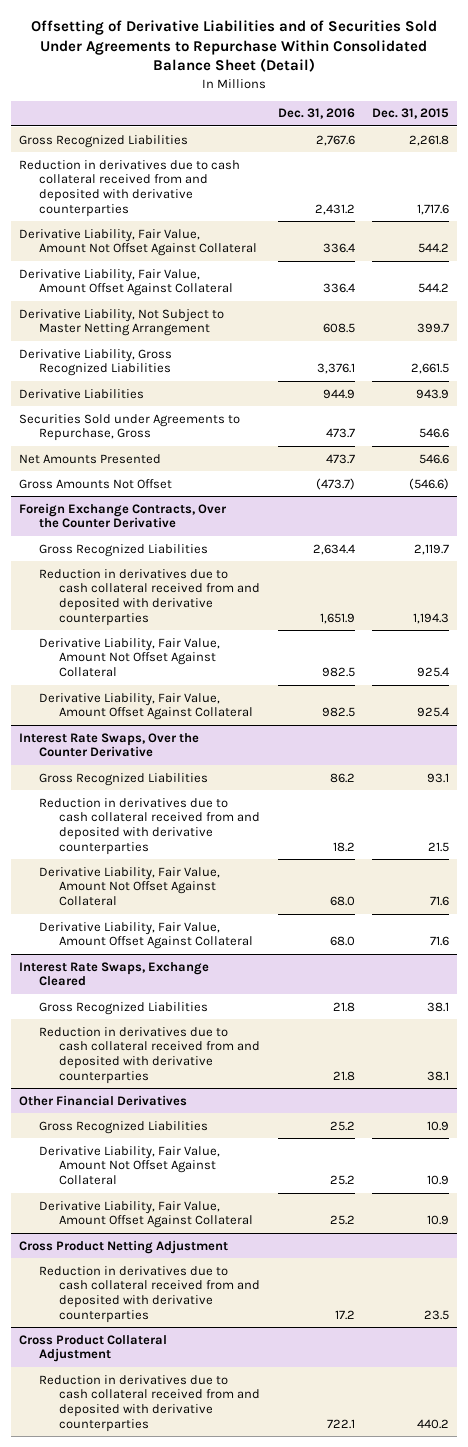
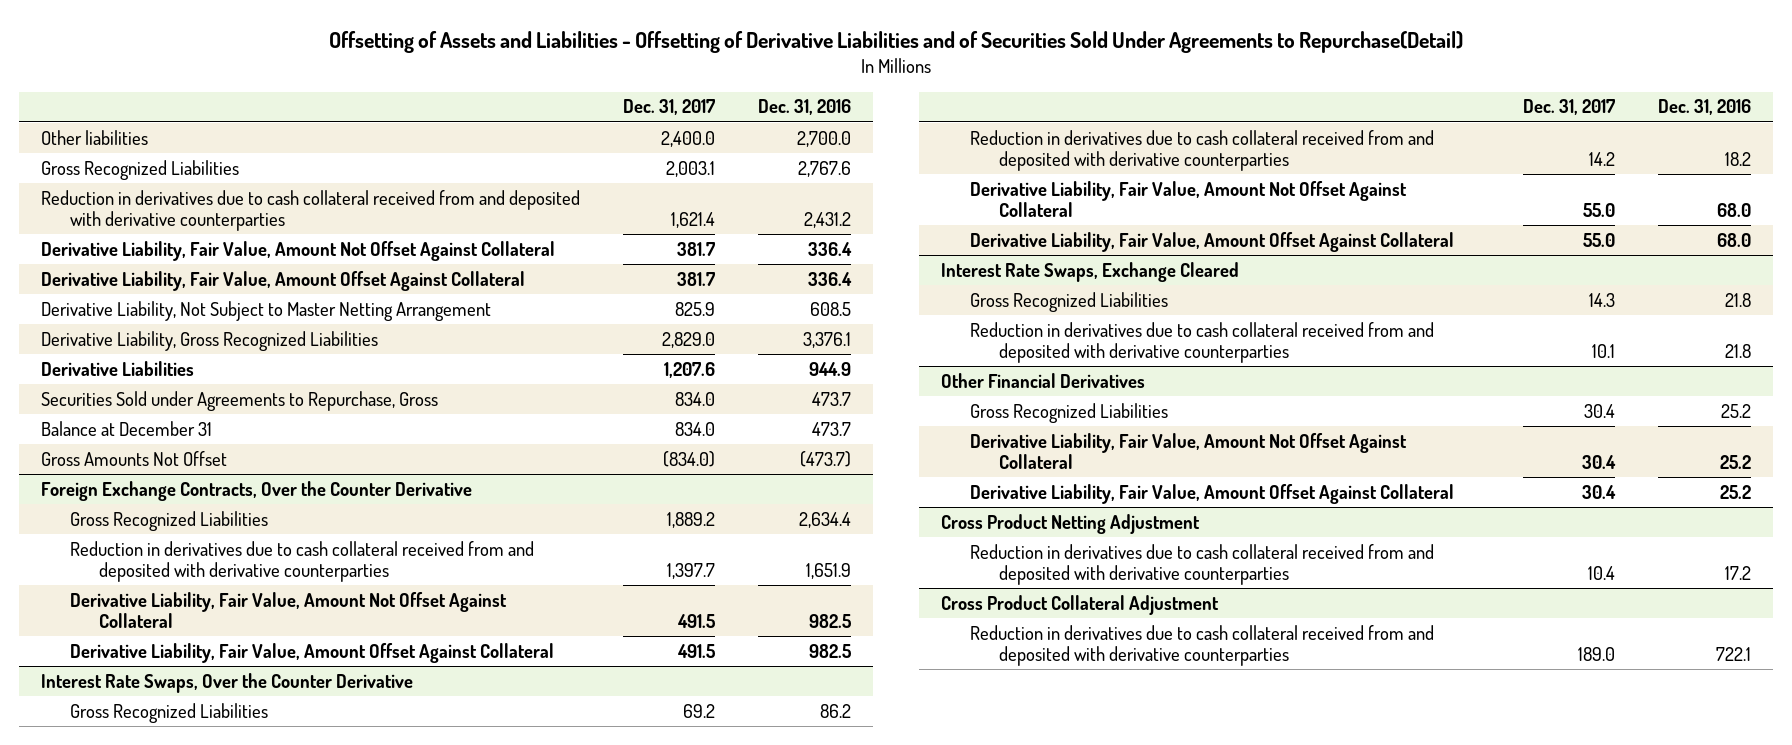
[30,19,437,73] Offsetting of Derivative Liabilities and of Securities Sold Under Agreements to Repurchase Within Consolidated Balance Sheet (Detail) -> [329,31,1464,54] Offsetting of Assets and Liabilities - Offsetting of Derivative Liabilities and of Securities Sold Under Agreements to Repurchase(Detail)
[371,108,449,120] Dec. 31, 2015 -> none
none -> [622,99,715,116] Dec. 31, 2017
none -> [40,129,148,145] Other liabilities
[19,453,162,464] Net Amounts Presented -> [40,420,212,436] Balance at December 31

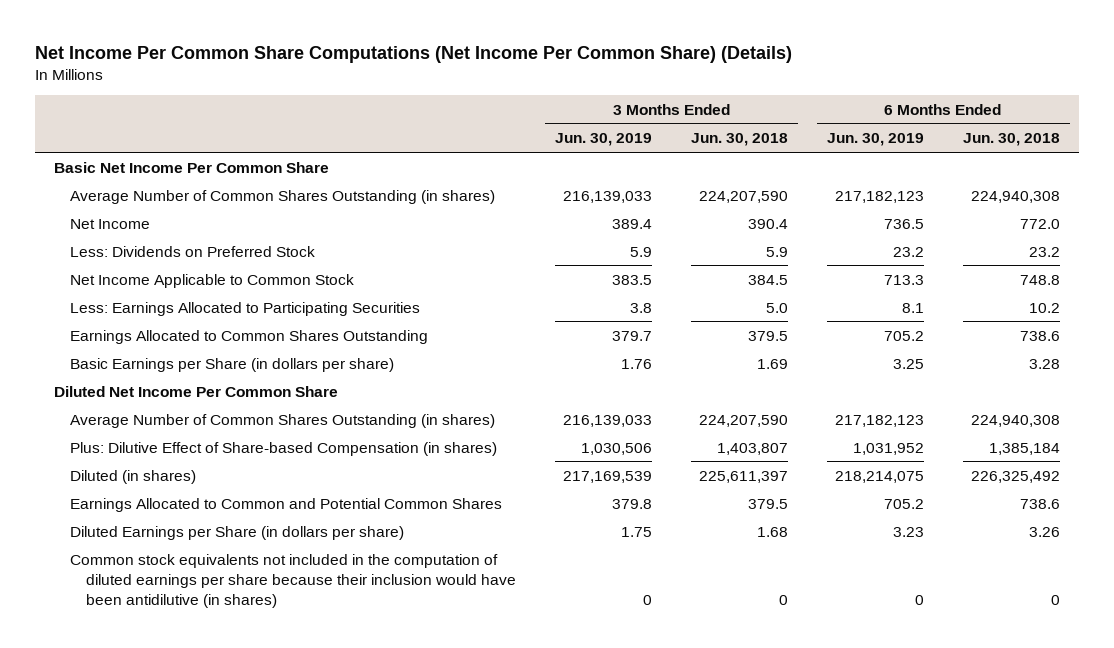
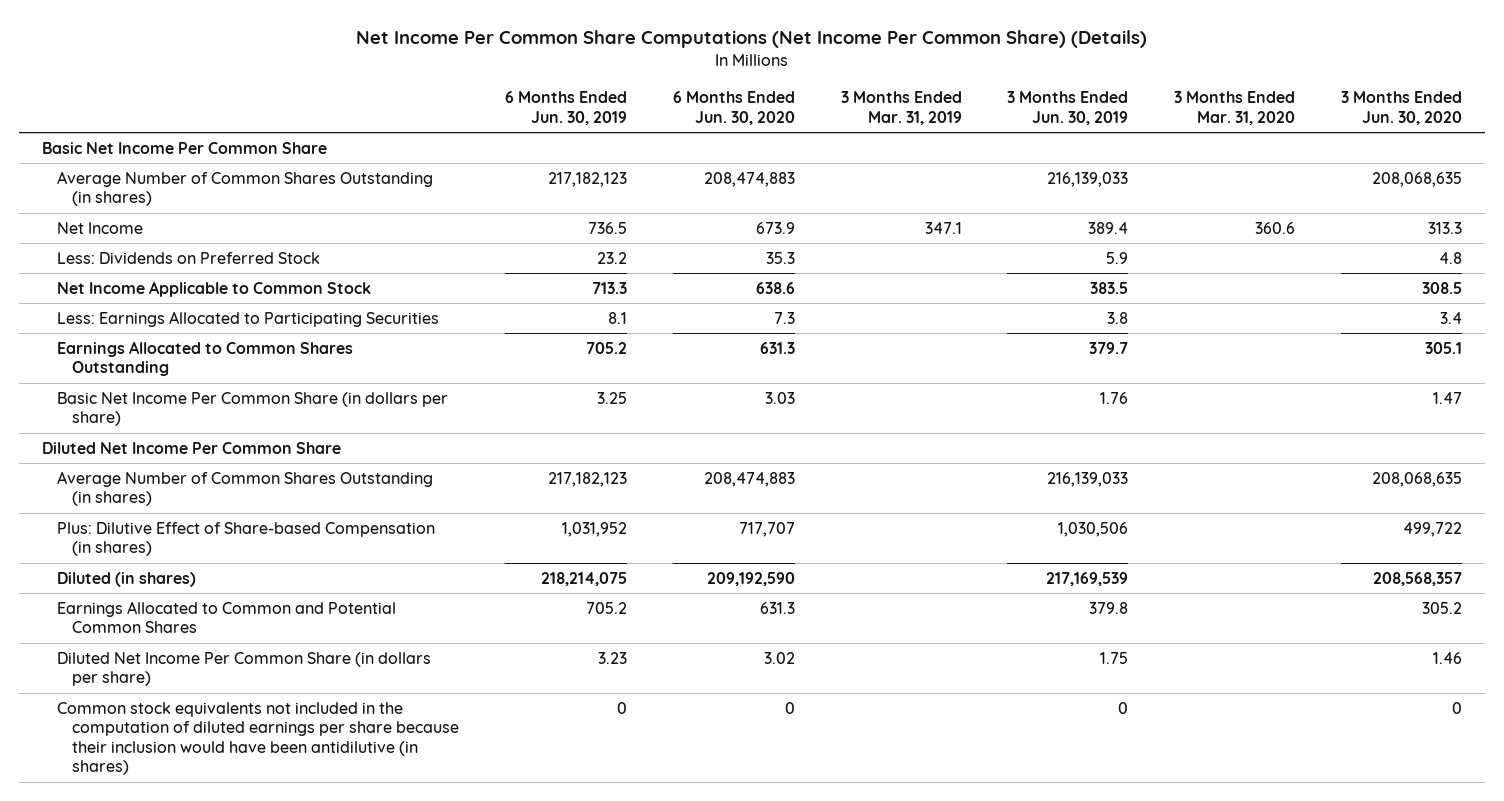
[690,133,788,147] Jun. 30, 2018 -> none
[962,133,1060,147] Jun. 30, 2018 -> none
none -> [672,91,795,125] 6 Months Ended Jun. 30, 2020
none -> [840,91,962,125] 3 Months Ended Mar. 31, 2019
none -> [1174,91,1296,125] 3 Months Ended Mar. 31, 2020
none -> [1340,91,1462,125] 3 Months Ended Jun. 30, 2020
[70,357,395,372] Basic Earnings per Share (in dollars per share) -> [57,391,449,427] Basic Net Income Per Common Share (in dollars per share)
[70,525,405,540] Diluted Earnings per Share (in dollars per share) -> [57,651,432,687] Diluted Net Income Per Common Share (in dollars per share)

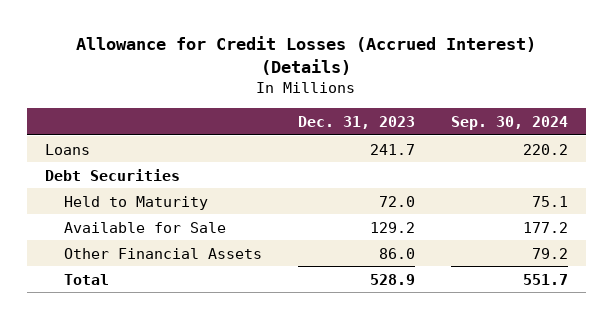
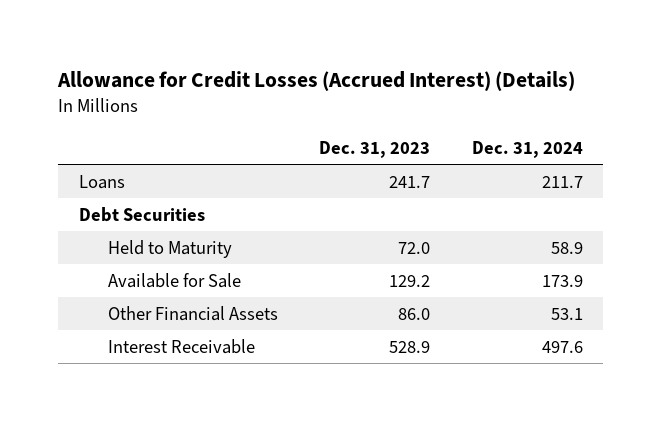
[450,115,568,130] Sep. 30, 2024 -> none
none -> [471,140,583,158] Dec. 31, 2024
[63,273,109,285] Total -> [108,338,256,354] Interest Receivable

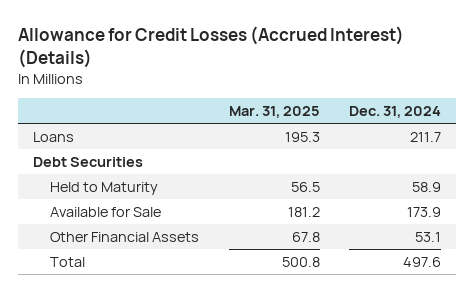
[319,140,431,158] Dec. 31, 2023 -> none
none -> [228,106,320,119] Mar. 31, 2025
[108,338,256,354] Interest Receivable -> [50,256,86,267] Total

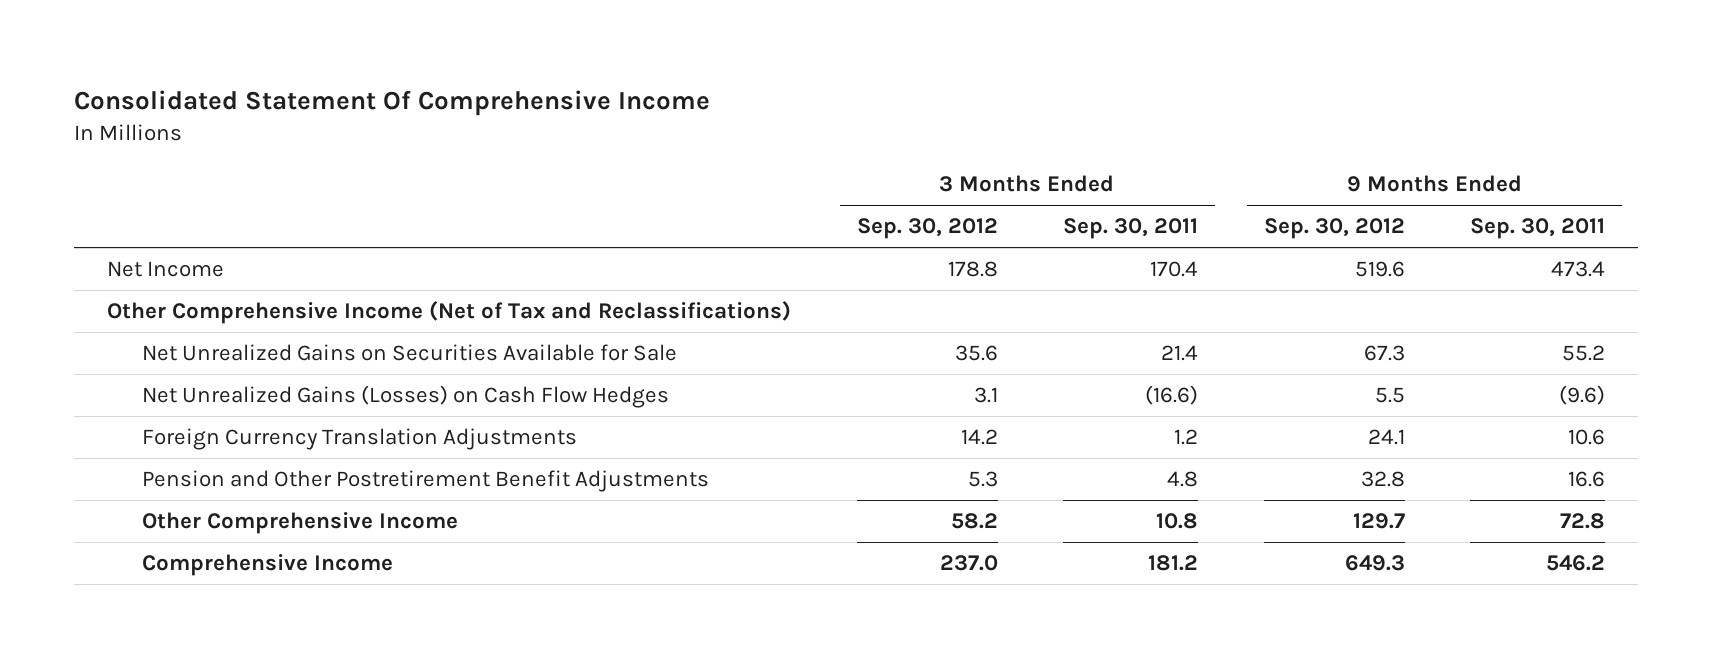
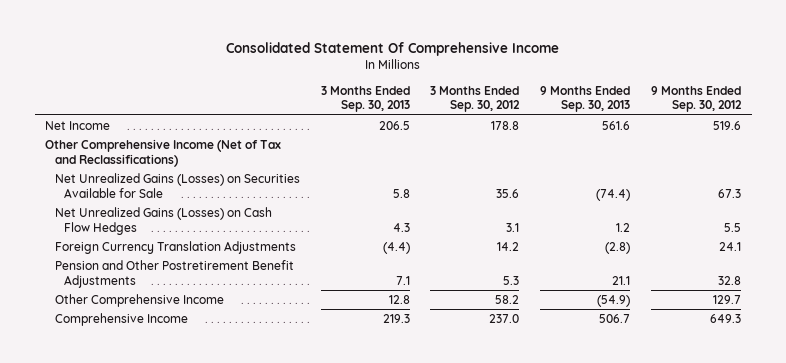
[1063,218,1199,240] Sep. 30, 2011 -> none
[1470,218,1606,240] Sep. 30, 2011 -> none
none -> [320,85,410,113] 3 Months Ended Sep. 30, 2013
none -> [540,85,631,113] 9 Months Ended Sep. 30, 2013
[142,344,678,362] Net Unrealized Gains on Securities Available for Sale -> [54,172,300,198] Net Unrealized Gains (Losses) on Securities Available for Sale

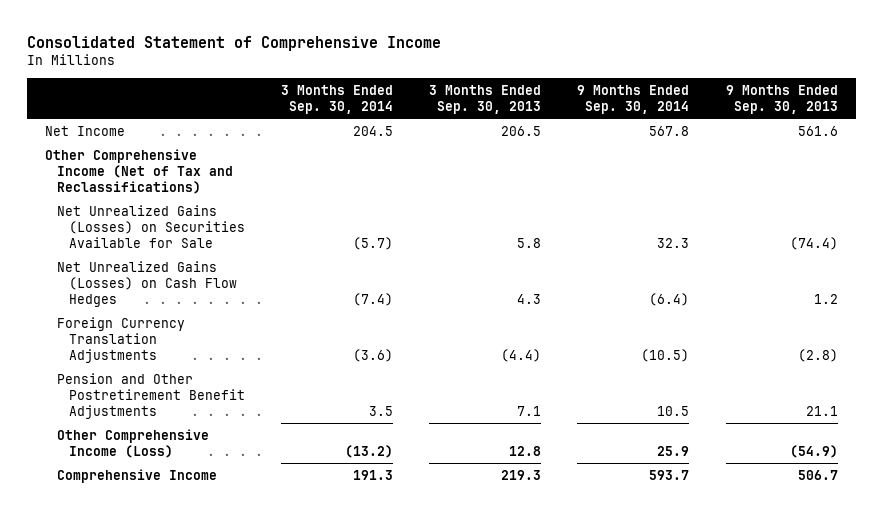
[226,41,560,56] Consolidated Statement Of Comprehensive Income -> [27,35,442,51] Consolidated Statement of Comprehensive Income
[430,85,521,113] 3 Months Ended Sep. 30, 2012 -> none
[651,85,743,113] 9 Months Ended Sep. 30, 2012 -> none
none -> [281,84,394,115] 3 Months Ended Sep. 30, 2014
none -> [577,84,690,115] 9 Months Ended Sep. 30, 2014
[54,293,224,307] Other Comprehensive Income -> [57,428,210,458] Other Comprehensive Income (Loss)

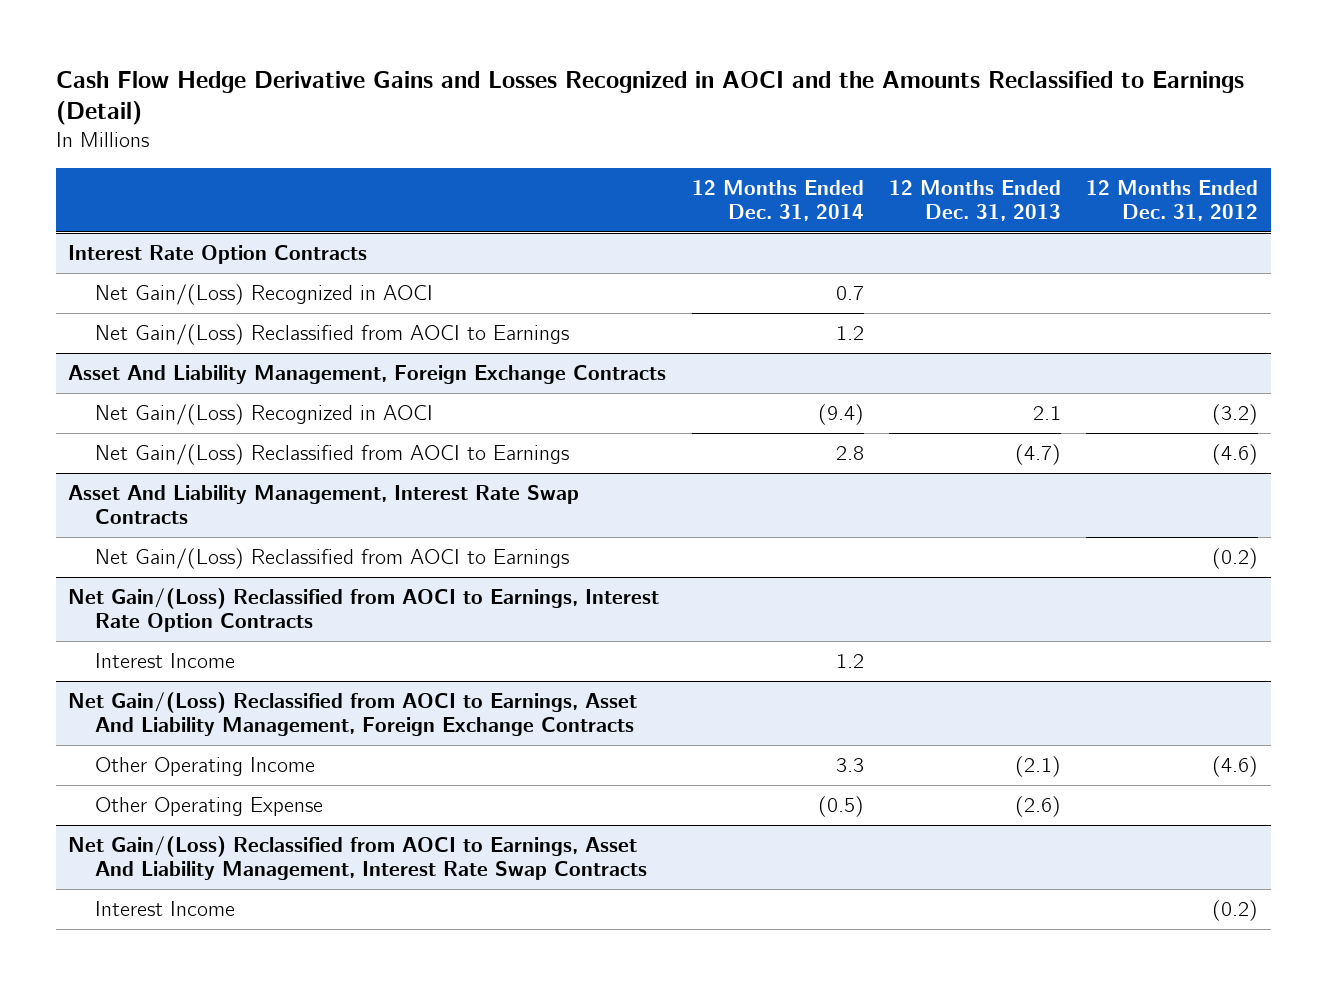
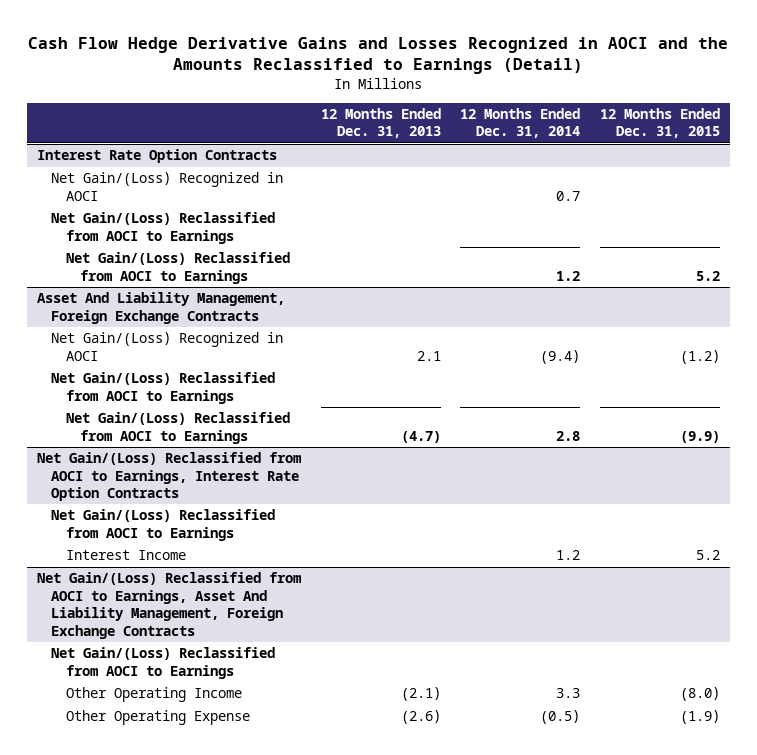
[1086,179,1259,222] 12 Months Ended Dec. 31, 2012 -> none
none -> [599,107,720,139] 12 Months Ended Dec. 31, 2015
none -> [51,212,276,244] Net Gain/(Loss) Reclassified from AOCI to Earnings
[68,484,580,525] Asset And Liability Management, Interest Rate Swap Contracts -> none
[95,443,570,465] Net Gain/(Loss) Reclassified from AOCI to Earnings -> [65,412,290,444] Net Gain/(Loss) Reclassified from AOCI to Earnings
none -> [51,509,276,541] Net Gain/(Loss) Reclassified from AOCI to Earnings
none -> [51,647,276,679] Net Gain/(Loss) Reclassified from AOCI to Earnings
[68,835,648,881] Net Gain/(Loss) Reclassified from AOCI to Earnings, Asset And Liability Management, Interest Rate Swap Contracts -> none
[95,900,236,916] Interest Income -> none

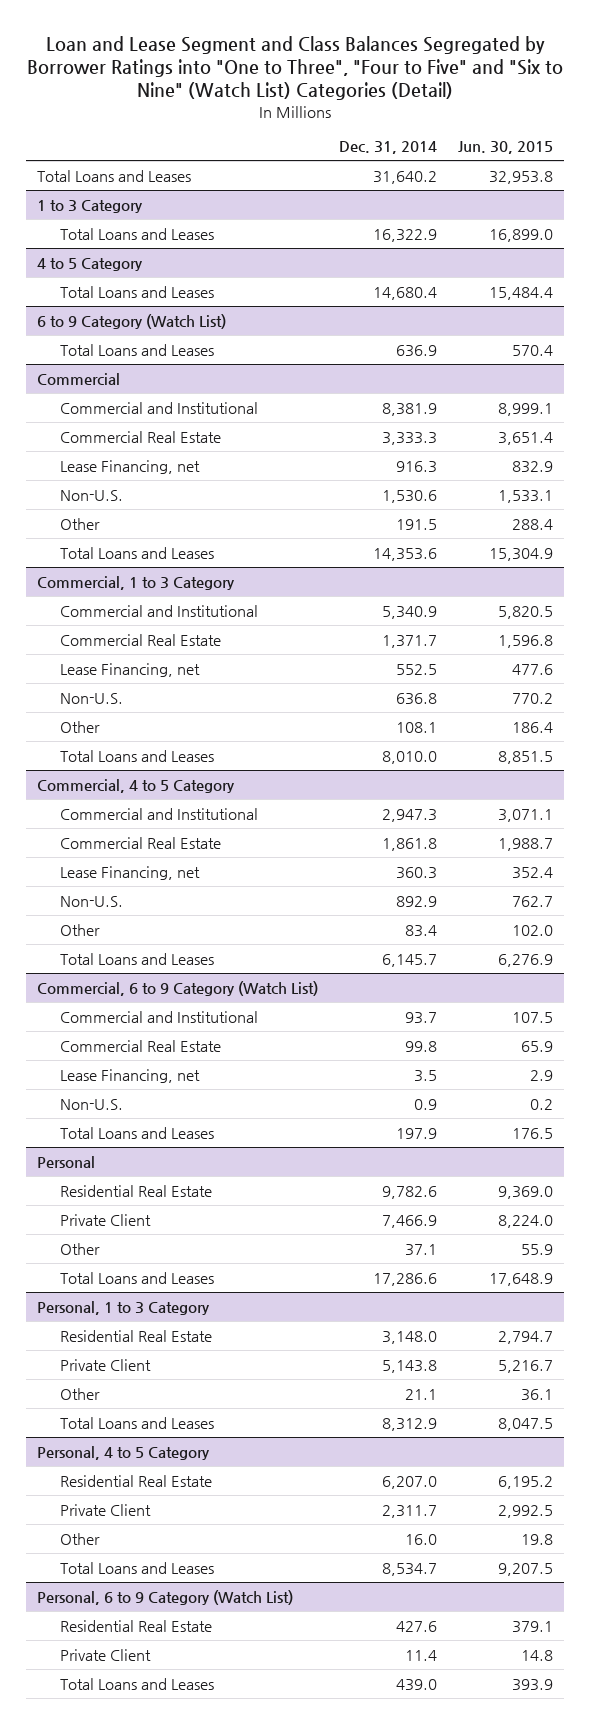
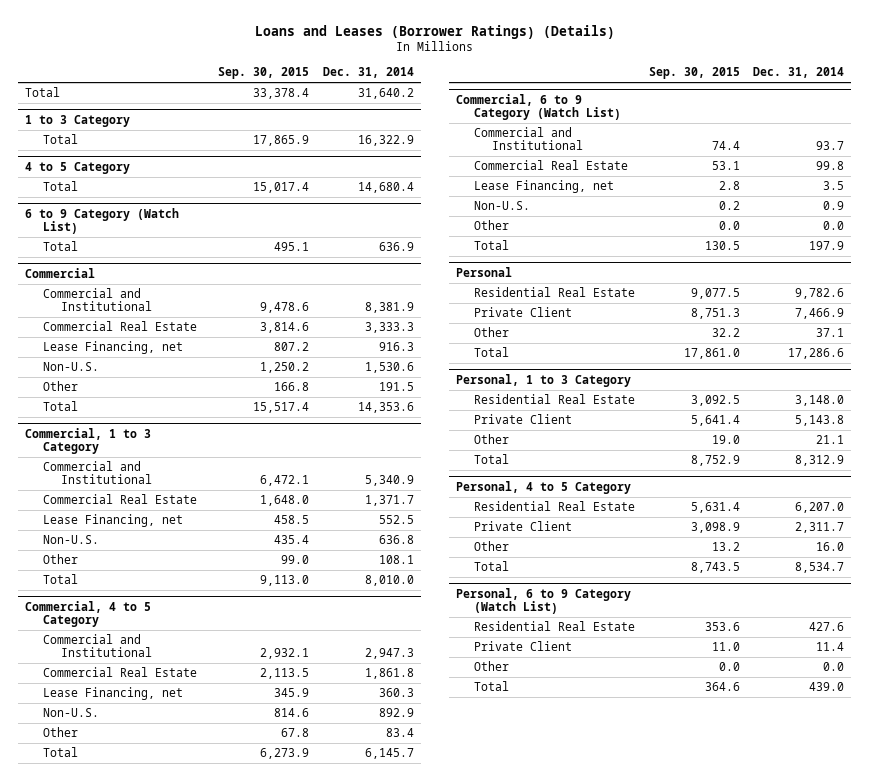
[27,35,564,101] Loan and Lease Segment and Class Balances Segregated by Borrower Ratings into "One to Three", "Four to Five" and "Six to Nine" (Watch List) Categories (Detail) -> [254,24,615,39] Loans and Leases (Borrower Ratings) (Details)
[458,141,554,155] Jun. 30, 2015 -> none
none -> [217,67,309,80] Sep. 30, 2015
[37,169,192,182] Total Loans and Leases -> [24,87,60,98] Total
[60,227,215,240] Total Loans and Leases -> [42,134,78,145] Total
[60,285,215,298] Total Loans and Leases -> [42,181,78,192] Total
[60,343,215,356] Total Loans and Leases -> [42,241,78,252] Total
[60,546,215,559] Total Loans and Leases -> [42,401,78,412] Total
[60,749,215,762] Total Loans and Leases -> [42,574,78,585] Total
[60,952,215,965] Total Loans and Leases -> [42,747,78,758] Total
none -> [473,220,509,231] Other
[60,1126,215,1139] Total Loans and Leases -> [473,240,509,251] Total
[60,1271,215,1284] Total Loans and Leases -> [473,347,509,358] Total
[60,1416,215,1429] Total Loans and Leases -> [473,454,509,465] Total
[60,1561,215,1574] Total Loans and Leases -> [473,561,509,572] Total
none -> [473,661,509,672] Other
[60,1677,215,1690] Total Loans and Leases -> [473,681,509,692] Total

